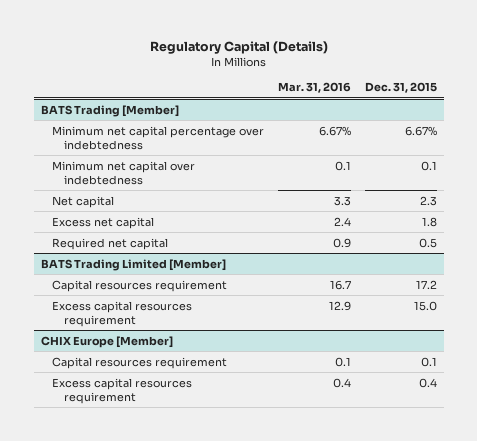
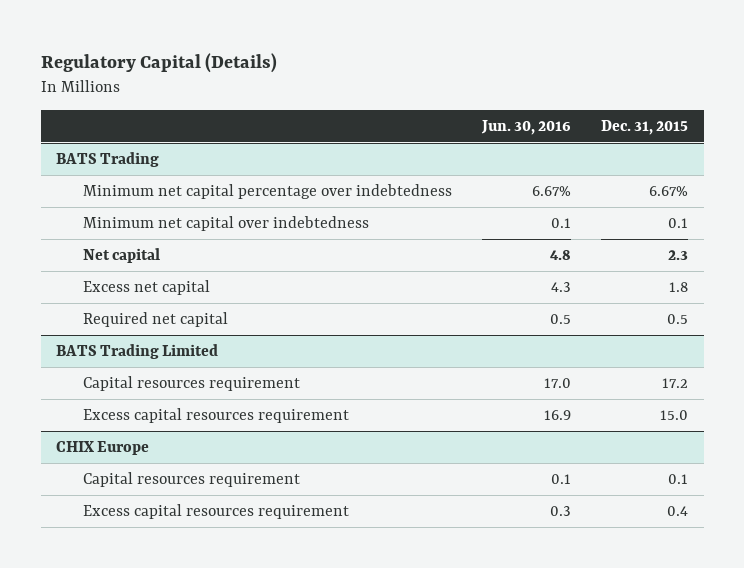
[277,82,351,94] Mar. 31, 2016 -> none
none -> [480,119,571,135] Jun. 30, 2016
[40,104,179,117] BATS Trading [Member] -> [55,152,159,168] BATS Trading
[40,258,226,271] BATS Trading Limited [Member] -> [55,344,218,360] BATS Trading Limited
[40,335,173,348] CHIX Europe [Member] -> [55,441,149,456] CHIX Europe

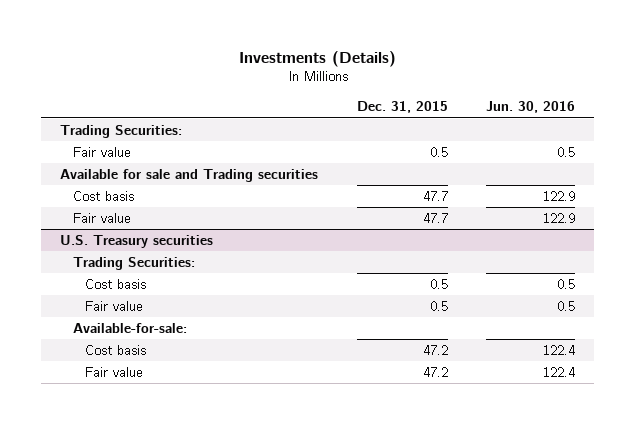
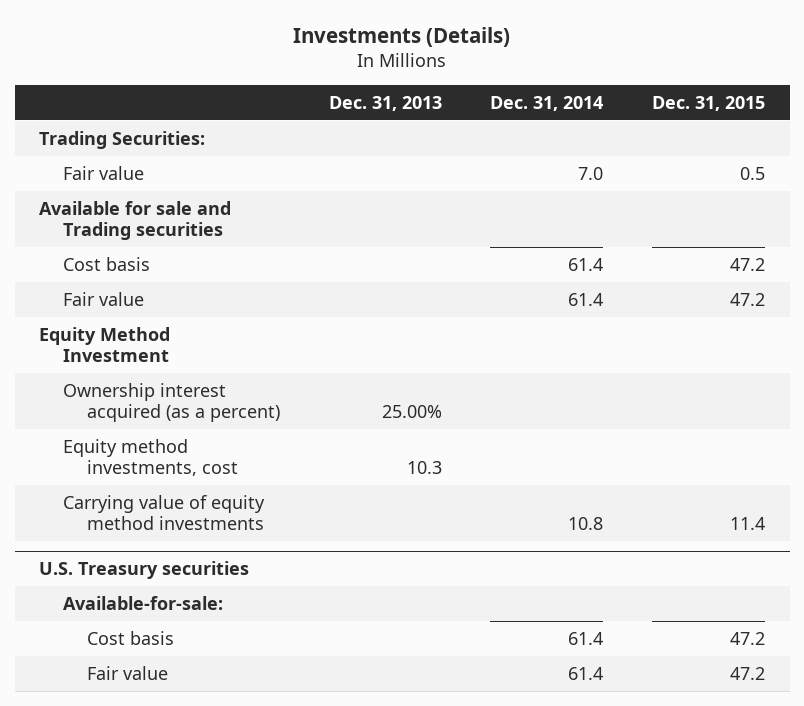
[486,101,576,114] Jun. 30, 2016 -> none
none -> [328,95,442,111] Dec. 31, 2013
none -> [490,95,604,111] Dec. 31, 2014
[422,190,448,201] 47.7 -> [730,257,766,271] 47.2
[422,212,448,223] 47.7 -> [730,292,766,306] 47.2
none -> [39,326,171,362] Equity Method Investment
none -> [62,382,280,422] Ownership interest acquired (as a percent)
none -> [62,438,238,476] Equity method investments, cost
none -> [62,494,265,530] Carrying value of equity method investments
[72,256,195,270] Trading Securities: -> none
[85,278,147,289] Cost basis -> none
[85,300,144,311] Fair value -> none

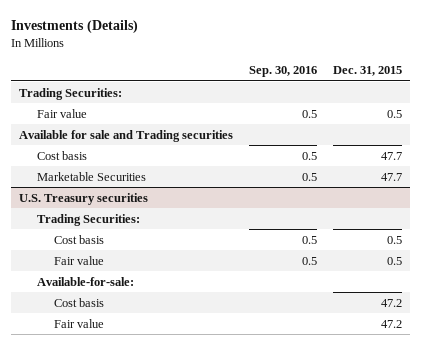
[328,95,442,111] Dec. 31, 2013 -> none
[490,95,604,111] Dec. 31, 2014 -> none
none -> [249,66,318,78] Sep. 30, 2016
[62,291,144,306] Fair value -> none
[39,326,171,362] Equity Method Investment -> none
[62,382,280,422] Ownership interest acquired (as a percent) -> none
[62,438,238,476] Equity method investments, cost -> none
[62,494,265,530] Carrying value of equity method investments -> none
[730,257,766,271] 47.2 -> [381,151,403,160] 47.7
none -> [36,171,146,181] Marketable Securities
none -> [36,213,140,226] Trading Securities:
none -> [54,234,105,244] Cost basis
none -> [54,255,105,265] Fair value

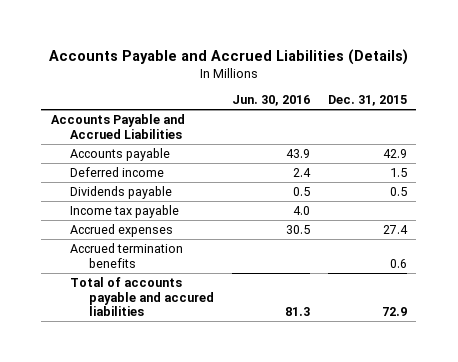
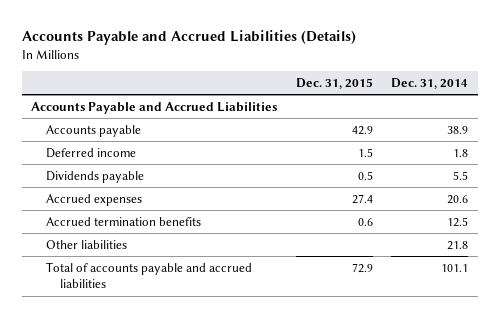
[231,95,310,107] Jun. 30, 2016 -> none
none -> [391,78,469,90] Dec. 31, 2014
[69,204,179,218] Income tax payable -> none
none -> [45,239,127,249] Other liabilities
[69,276,214,317] Total of accounts payable and accured liabilities -> [45,261,252,289] Total of accounts payable and accrued liabilities

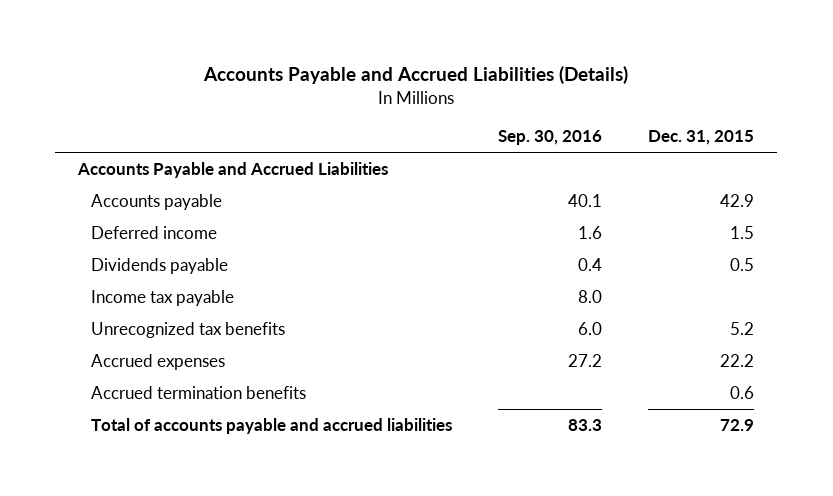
[391,78,469,90] Dec. 31, 2014 -> none
none -> [498,130,603,146] Sep. 30, 2016
none -> [91,289,235,306] Income tax payable
none -> [91,321,286,338] Unrecognized tax benefits
[351,193,373,204] 27.4 -> [720,353,755,367] 22.2
[45,239,127,249] Other liabilities -> none

